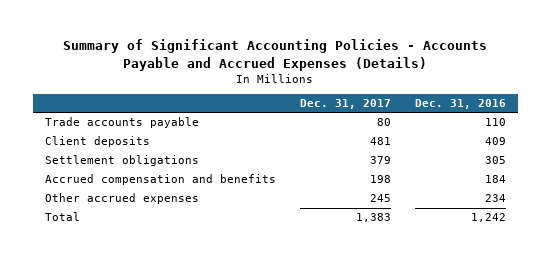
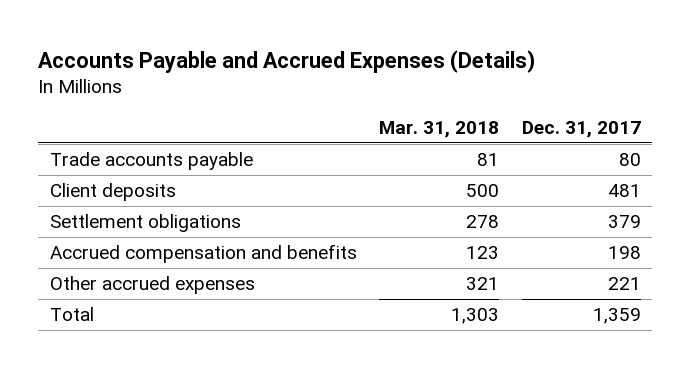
[63,39,488,71] Summary of Significant Accounting Policies - Accounts Payable and Accrued Expenses (Details) -> [38,49,536,73] Accounts Payable and Accrued Expenses (Details)
[414,99,506,110] Dec. 31, 2016 -> none
none -> [379,120,500,138] Mar. 31, 2018
[369,194,391,203] 245 -> [607,276,641,290] 221
[355,213,391,223] 1,383 -> [592,307,641,324] 1,359

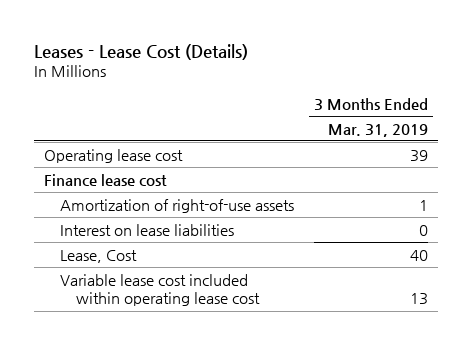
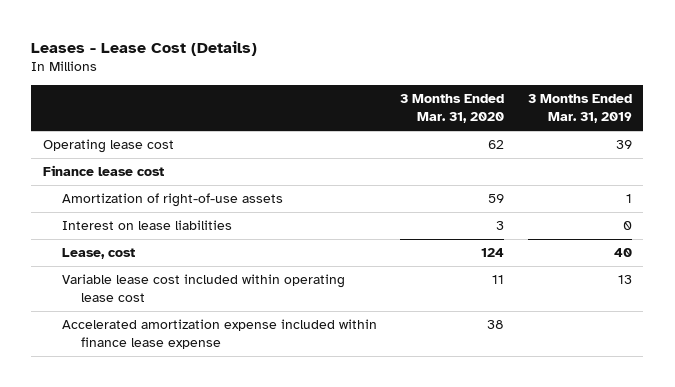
none -> [400,94,505,124] 3 Months Ended Mar. 31, 2020
[60,249,138,263] Lease, Cost -> [61,248,135,260] Lease, cost
none -> [61,319,377,350] Accelerated amortization expense included within finance lease expense

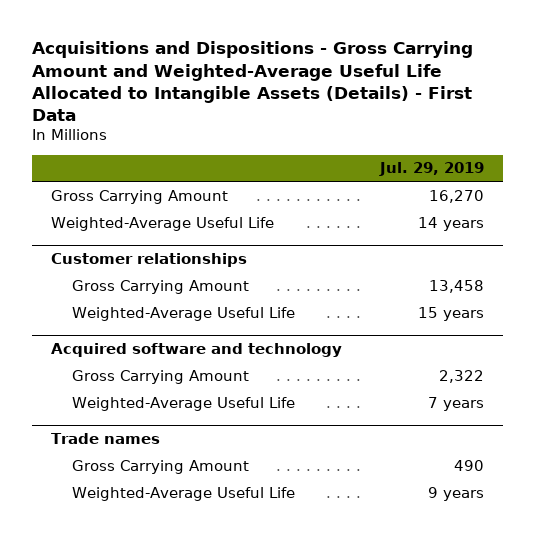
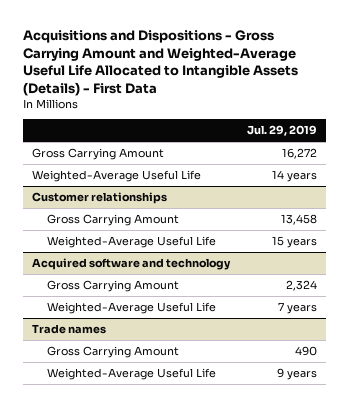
[429,189,485,203] 16,270 -> [282,148,318,160] 16,272
[439,369,485,383] 2,322 -> [286,280,318,292] 2,324

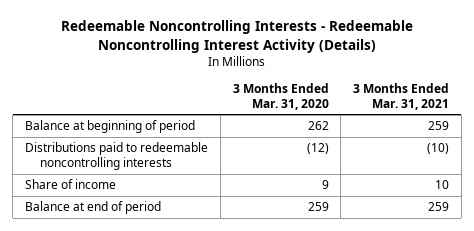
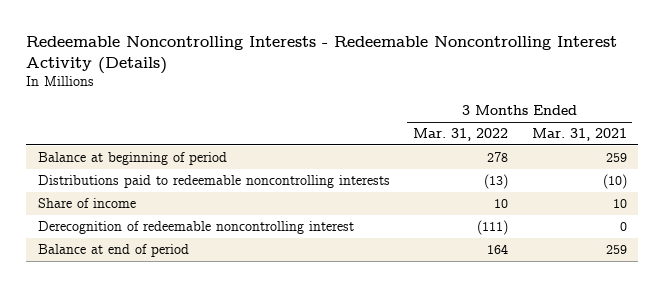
[232,82,329,110] 3 Months Ended Mar. 31, 2020 -> none
none -> [413,128,509,142] Mar. 31, 2022
none -> [38,220,355,234] Derecognition of redeemable noncontrolling interest

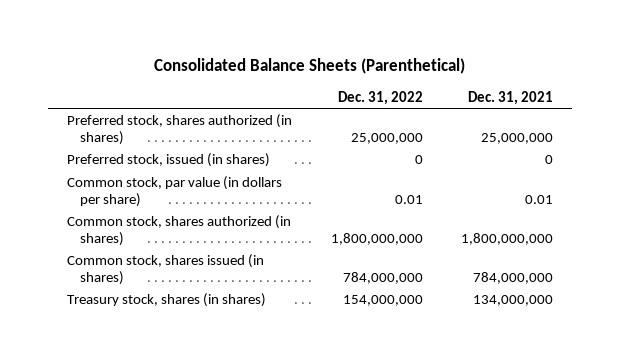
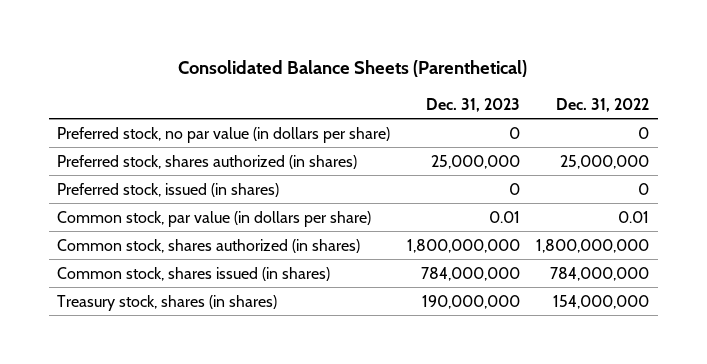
[467,90,553,105] Dec. 31, 2021 -> none
none -> [425,97,520,112] Dec. 31, 2023
none -> [57,126,391,143] Preferred stock, no par value (in dollars per share)

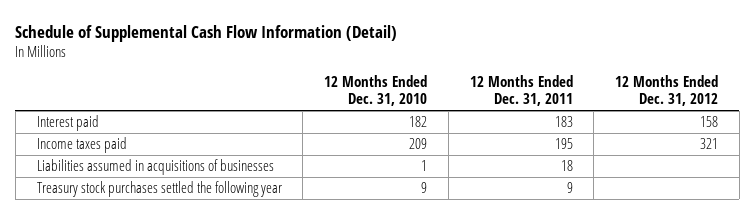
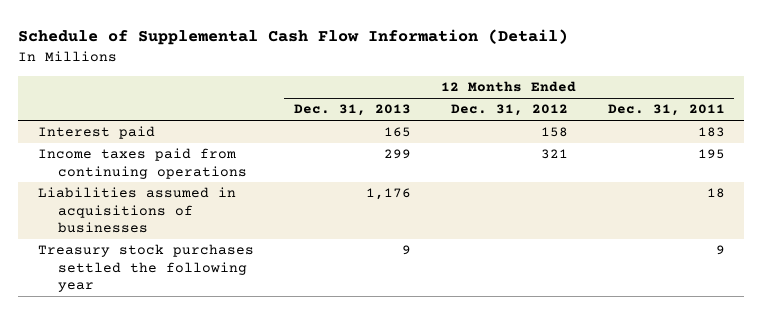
[324,75,428,107] 12 Months Ended Dec. 31, 2010 -> none
none -> [293,104,411,117] Dec. 31, 2013
[36,136,127,153] Income taxes paid -> [38,148,248,179] Income taxes paid from continuing operations

